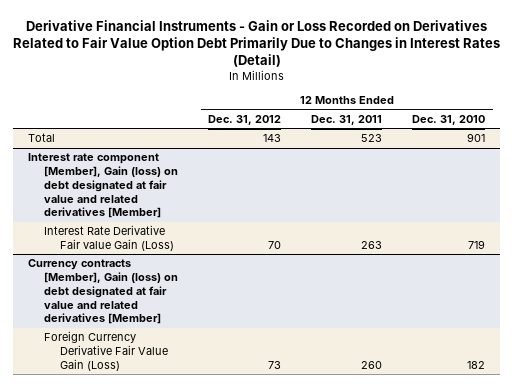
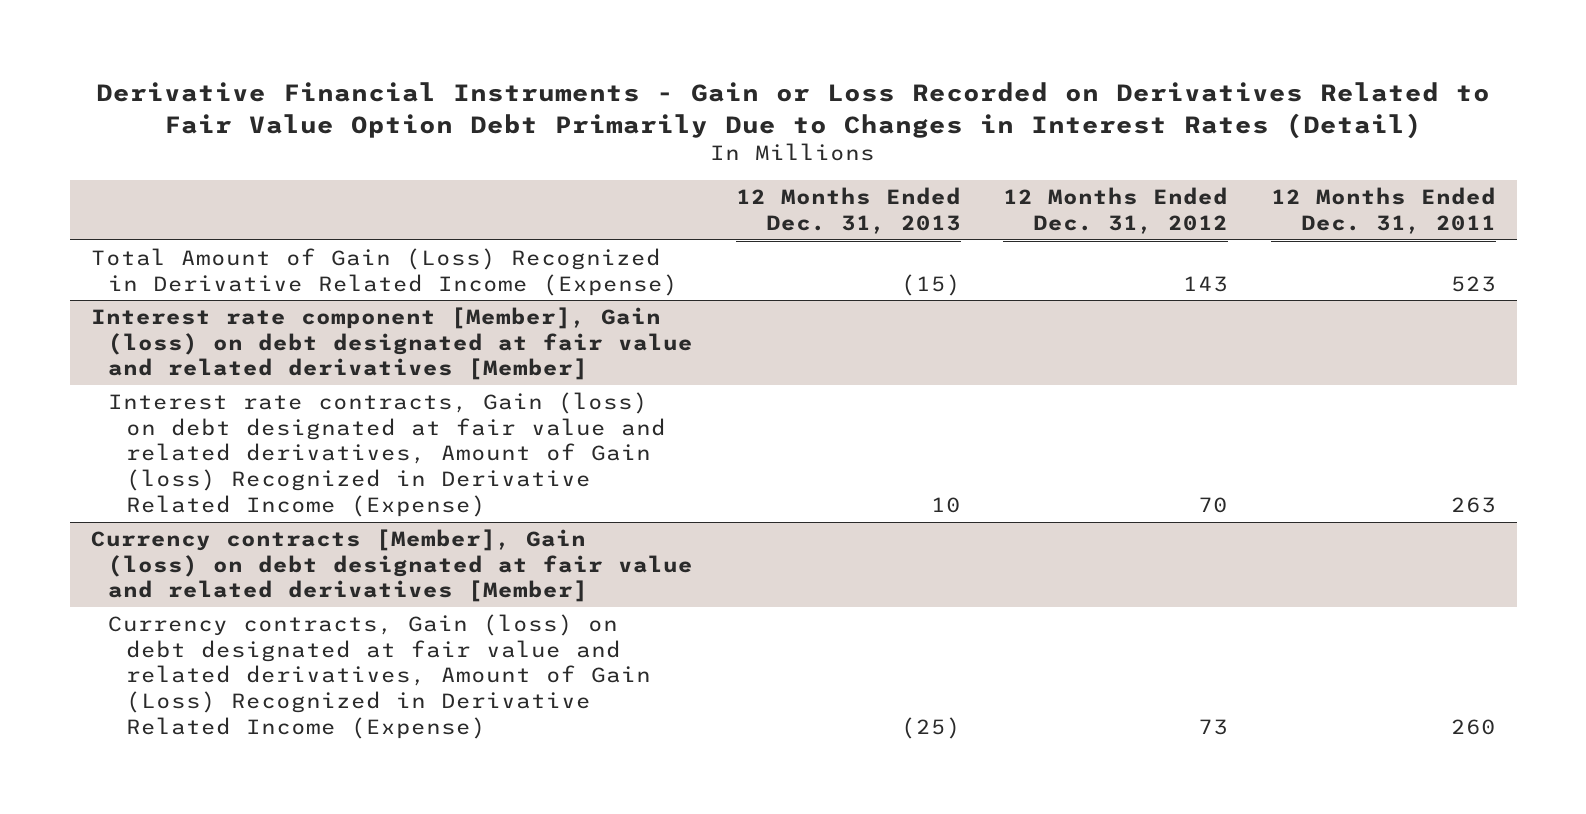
[412,115,486,126] Dec. 31, 2010 -> none
none -> [735,187,961,234] 12 Months Ended Dec. 31, 2013
[28,133,56,143] Total -> [90,247,679,296] Total Amount of Gain (Loss) Recognized in Derivative Related Income (Expense)
[44,225,174,252] Interest Rate Derivative Fair value Gain (Loss) -> [108,391,666,517] Interest rate contracts, Gain (loss) on debt designated at fair value and related derivatives, Amount of Gain (loss) Recognized in Derivative Related Income (Expense)
[44,331,168,371] Foreign Currency Derivative Fair Value Gain (Loss) -> [108,613,651,739] Currency contracts, Gain (loss) on debt designated at fair value and related derivatives, Amount of Gain (Loss) Recognized in Derivative Related Income (Expense)

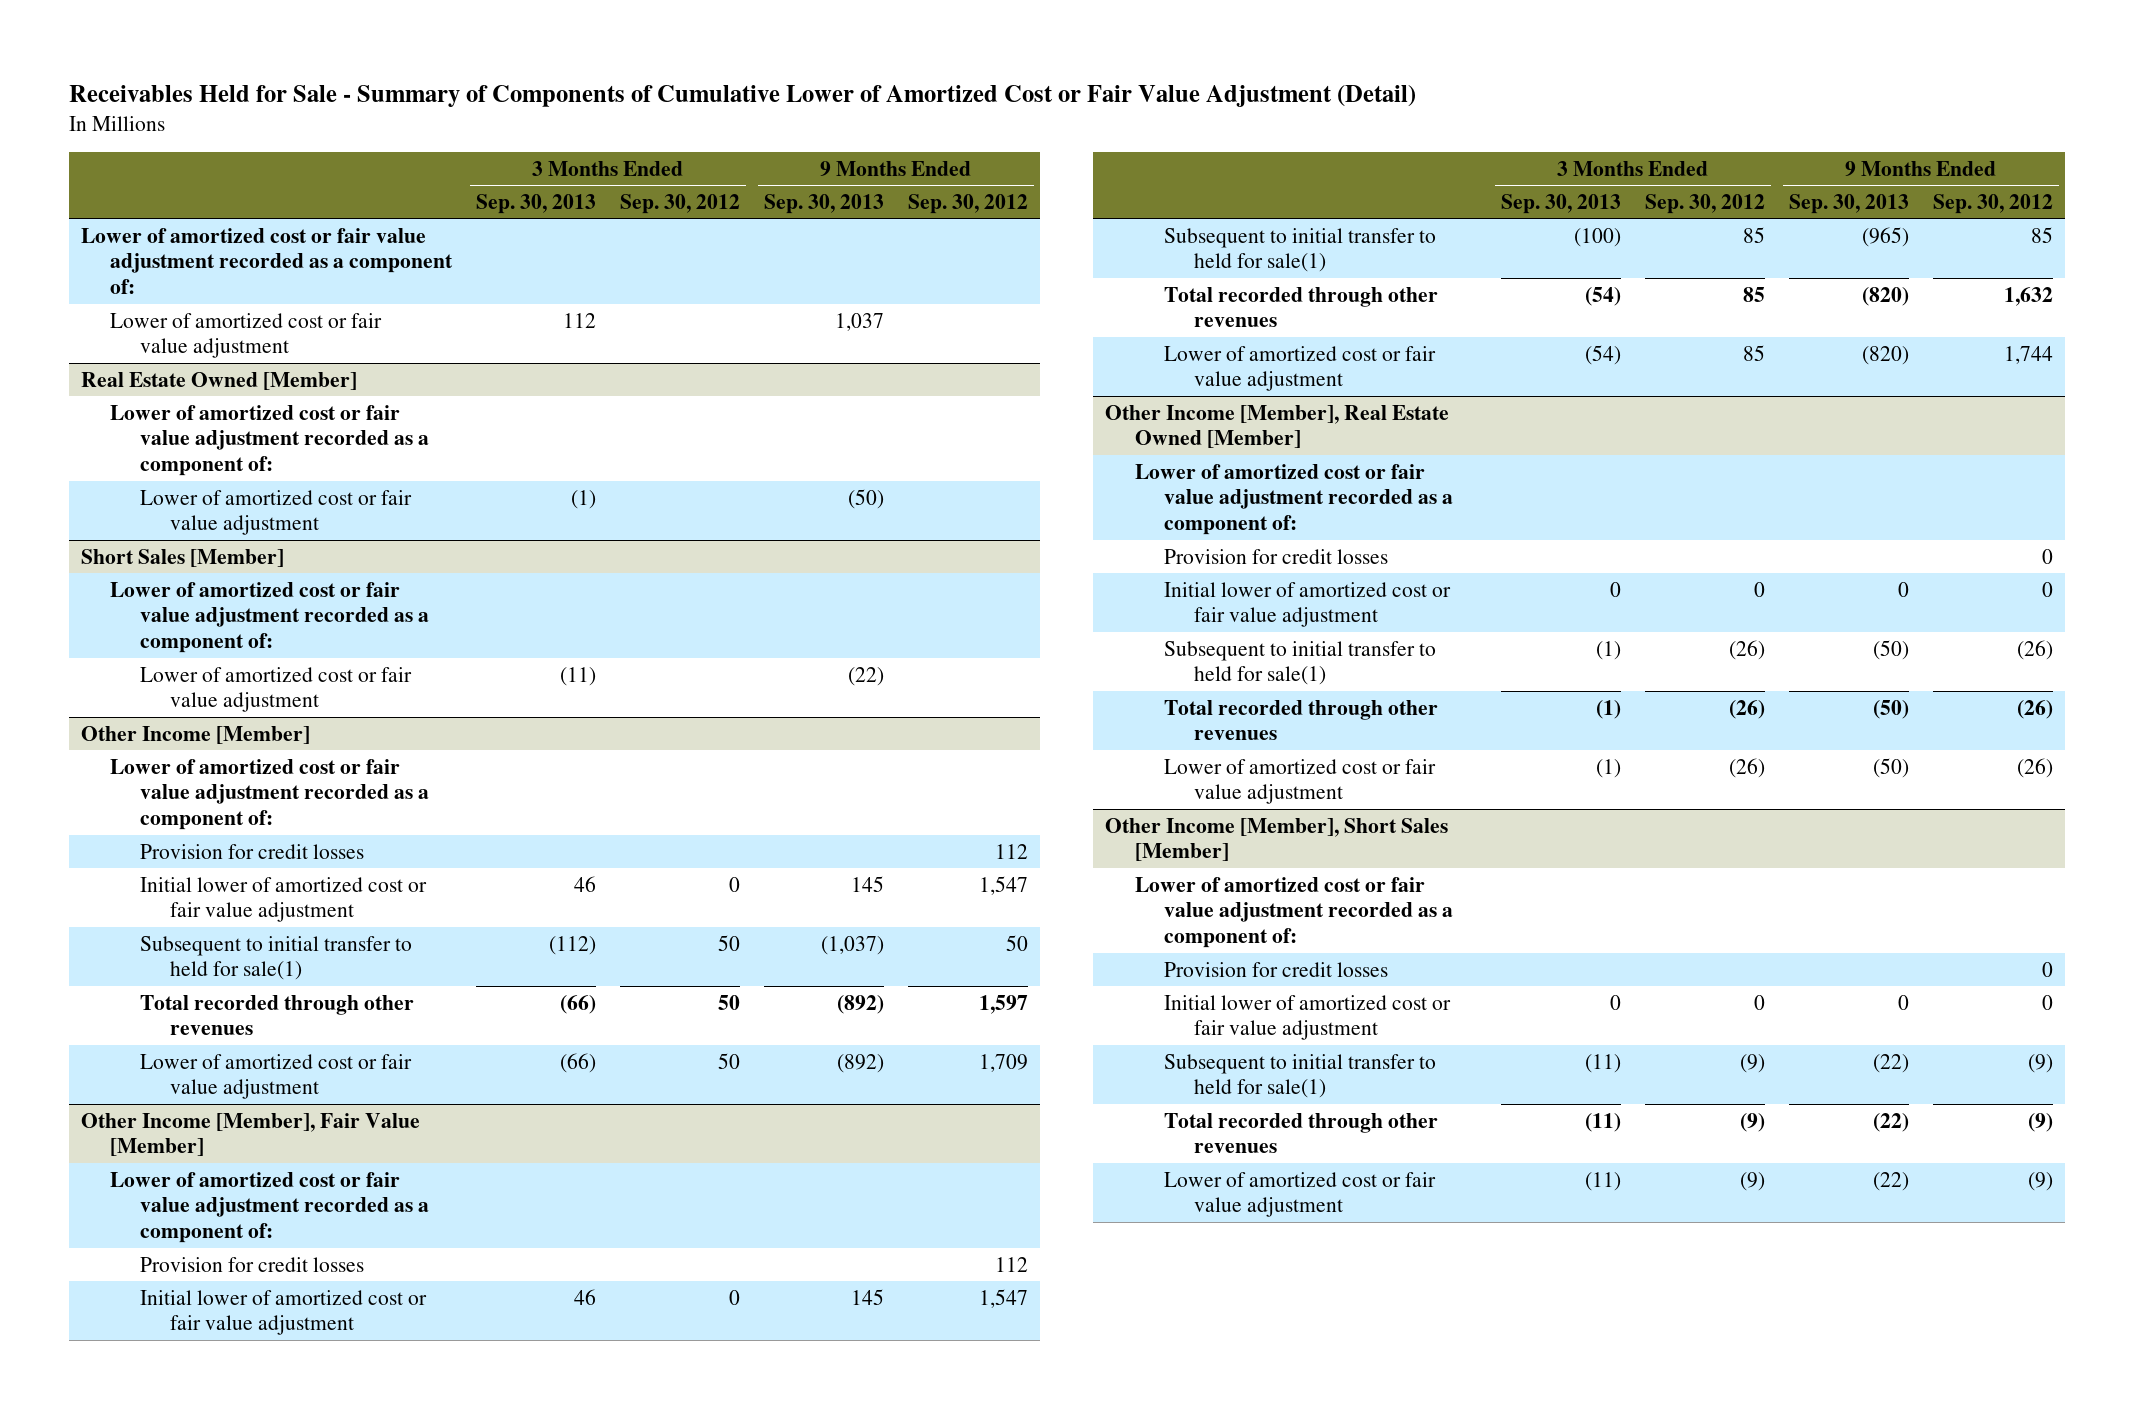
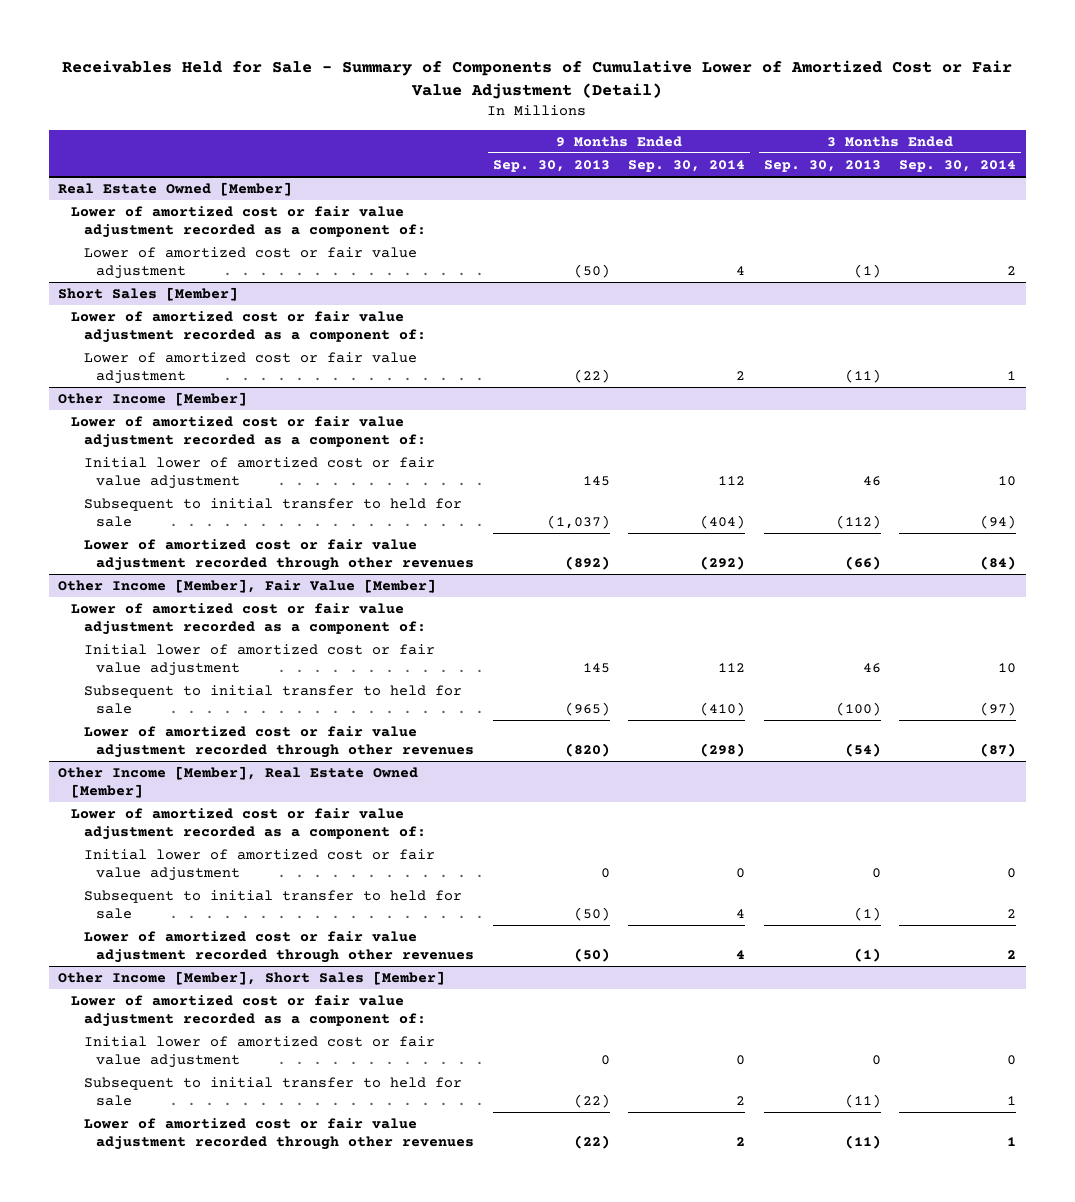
[620,193,741,214] Sep. 30, 2012 -> none
[908,193,1029,214] Sep. 30, 2012 -> none
none -> [628,159,746,172] Sep. 30, 2014
none -> [899,159,1017,172] Sep. 30, 2014
[80,227,454,295] Lower of amortized cost or fair value adjustment recorded as a component of: -> none
[110,312,383,359] Lower of amortized cost or fair value adjustment -> none
[140,843,365,859] Provision for credit losses -> none
[140,1053,413,1100] Lower of amortized cost or fair value adjustment -> none
[140,935,413,981] Subsequent to initial transfer to held for sale(1) -> [83,497,462,527] Subsequent to initial transfer to held for sale
[140,994,415,1036] Total recorded through other revenues -> [83,538,475,571] Lower of amortized cost or fair value adjustment recorded through other revenues
[140,1256,365,1272] Provision for credit losses -> none
[1164,345,1437,392] Lower of amortized cost or fair value adjustment -> none
[1164,227,1437,273] Subsequent to initial transfer to held for sale(1) -> [83,684,462,714] Subsequent to initial transfer to held for sale
[1164,286,1439,328] Total recorded through other revenues -> [83,725,475,758] Lower of amortized cost or fair value adjustment recorded through other revenues
[1164,548,1389,564] Provision for credit losses -> none
[1164,758,1437,805] Lower of amortized cost or fair value adjustment -> none
[1164,640,1437,686] Subsequent to initial transfer to held for sale(1) -> [83,889,462,919] Subsequent to initial transfer to held for sale
[1164,699,1439,741] Total recorded through other revenues -> [83,930,475,963] Lower of amortized cost or fair value adjustment recorded through other revenues
[1164,961,1389,977] Provision for credit losses -> none
[1164,1171,1437,1218] Lower of amortized cost or fair value adjustment -> none
[1164,1053,1437,1099] Subsequent to initial transfer to held for sale(1) -> [83,1076,462,1106] Subsequent to initial transfer to held for sale
[1164,1112,1439,1154] Total recorded through other revenues -> [83,1117,475,1150] Lower of amortized cost or fair value adjustment recorded through other revenues

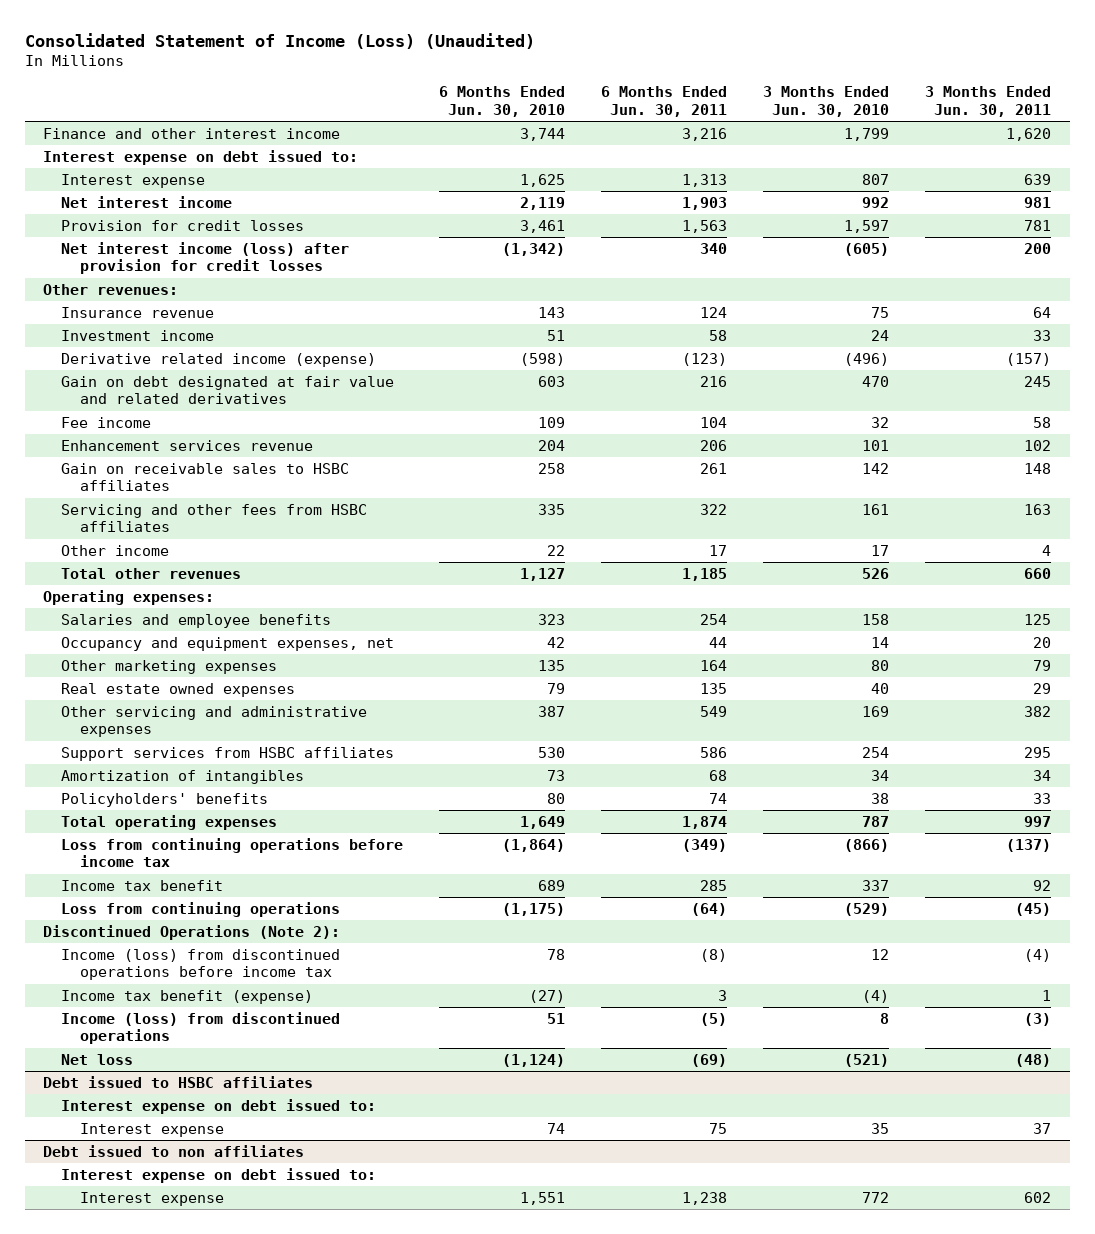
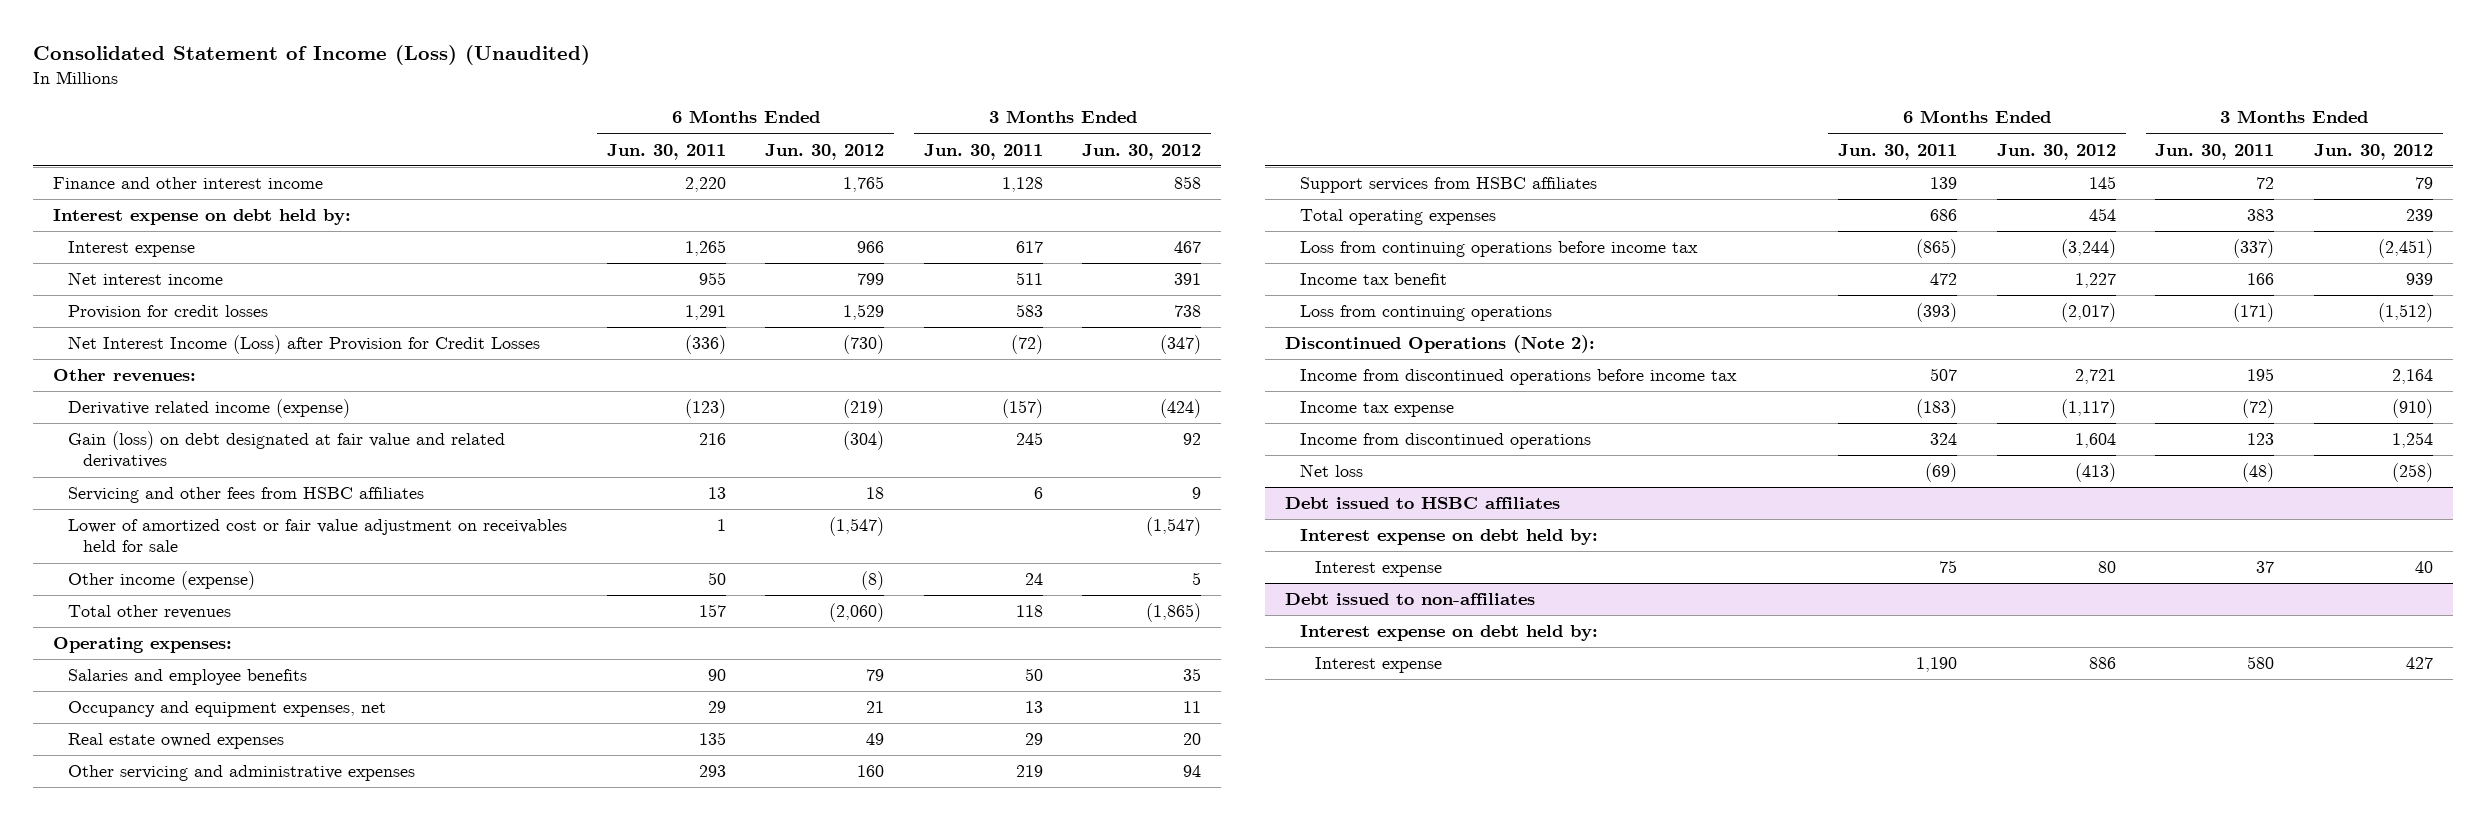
[439,86,566,118] 6 Months Ended Jun. 30, 2010 -> none
[763,86,890,118] 3 Months Ended Jun. 30, 2010 -> none
none -> [765,143,885,160] Jun. 30, 2012
none -> [1082,143,1202,160] Jun. 30, 2012
[682,127,728,141] 3,216 -> [684,177,726,193] 2,220
[1006,127,1052,141] 1,620 -> [1001,177,1043,193] 1,128
[43,149,359,165] Interest expense on debt issued to: -> [53,209,352,226] Interest expense on debt held by:
[682,173,728,187] 1,313 -> [684,240,726,257] 1,265
[1024,173,1052,185] 639 -> [1015,241,1043,254] 617
[682,196,728,210] 1,903 -> [698,272,726,286] 955
[1024,196,1052,208] 981 -> [1015,272,1043,286] 511
[682,219,728,233] 1,563 -> [684,305,726,321] 1,291
[1024,219,1052,231] 781 -> [1015,304,1043,318] 583
[61,241,350,275] Net interest income (loss) after provision for credit losses -> [68,335,541,355] Net Interest Income (Loss) after Provision for Credit Losses
[700,242,728,254] 340 -> [684,335,726,355] (336)
[1024,242,1052,254] 200 -> [1010,335,1043,355] (72)
[61,306,215,318] Insurance revenue -> none
[61,329,215,341] Investment income -> none
[61,416,152,428] Fee income -> none
[61,439,314,451] Enhancement services revenue -> none
[61,462,350,492] Gain on receivable sales to HSBC affiliates -> none
[61,375,395,405] Gain on debt designated at fair value and related derivatives -> [68,431,506,469] Gain (loss) on debt designated at fair value and related derivatives
[700,503,728,515] 322 -> [707,487,726,500] 13
[1024,503,1052,515] 163 -> [1033,487,1043,500] 6
none -> [68,519,568,553] Lower of amortized cost or fair value adjustment on receivables held for sale
[61,544,170,556] Other income -> [68,571,256,591] Other income (expense)
[709,544,728,556] 17 -> [707,572,726,586] 50
[1042,544,1052,556] 4 -> [1024,573,1043,586] 24
[682,567,728,581] 1,185 -> [698,604,726,618] 157
[1024,567,1052,579] 660 -> [1015,605,1043,618] 118
[61,659,278,674] Other marketing expenses -> none
[700,613,728,625] 254 -> [707,669,726,682] 90
[1024,613,1052,625] 125 -> [1024,668,1043,682] 50
[709,636,728,648] 44 -> [707,701,726,714] 29
[1033,636,1052,648] 20 -> [1024,701,1043,714] 13
[61,769,305,784] Amortization of intangibles -> none
[61,792,269,807] Policyholders' benefits -> none
[700,705,728,717] 549 -> [698,765,726,778] 293
[1024,705,1052,717] 382 -> [1015,765,1043,778] 219
[700,746,728,758] 586 -> [1930,177,1958,190] 139
[1024,746,1052,758] 295 -> [2256,177,2275,190] 72
[682,815,728,829] 1,874 -> [1930,209,1958,222] 686
[1024,815,1052,827] 997 -> [2247,209,2275,222] 383
[682,838,728,852] (349) -> [1916,239,1958,259] (865)
[1006,838,1052,852] (137) -> [2233,239,2275,259] (337)
[700,879,728,891] 285 -> [1930,273,1958,286] 472
[1033,879,1052,891] 92 -> [2247,273,2275,286] 166
[691,902,728,916] (64) -> [1916,303,1958,323] (393)
[1015,902,1052,916] (45) -> [2233,303,2275,323] (171)
[61,948,341,981] Income (loss) from discontinued operations before income tax -> [1299,369,1737,386] Income from discontinued operations before income tax
[700,948,728,962] (8) -> [1930,368,1958,382] 507
[1024,948,1052,962] (4) -> [2247,368,2275,382] 195
[61,989,314,1004] Income tax benefit (expense) -> [1299,401,1454,418] Income tax expense
[718,989,728,1001] 3 -> [1916,399,1958,419] (183)
[1042,989,1052,1001] 1 -> [2242,399,2275,419] (72)
[61,1011,341,1045] Income (loss) from discontinued operations -> [1299,433,1591,450] Income from discontinued operations
[700,1012,728,1026] (5) -> [1930,433,1958,446] 324
[1024,1012,1052,1026] (3) -> [2247,433,2275,446] 123
[61,1098,377,1114] Interest expense on debt issued to: -> [1299,529,1598,546] Interest expense on debt held by:
[43,1144,305,1157] Debt issued to non affiliates -> [1284,593,1535,606] Debt issued to non-affiliates
[61,1167,377,1183] Interest expense on debt issued to: -> [1299,625,1598,642] Interest expense on debt held by:
[682,1191,728,1205] 1,238 -> [1916,657,1958,673] 1,190
[1024,1191,1052,1203] 602 -> [2247,656,2275,670] 580

